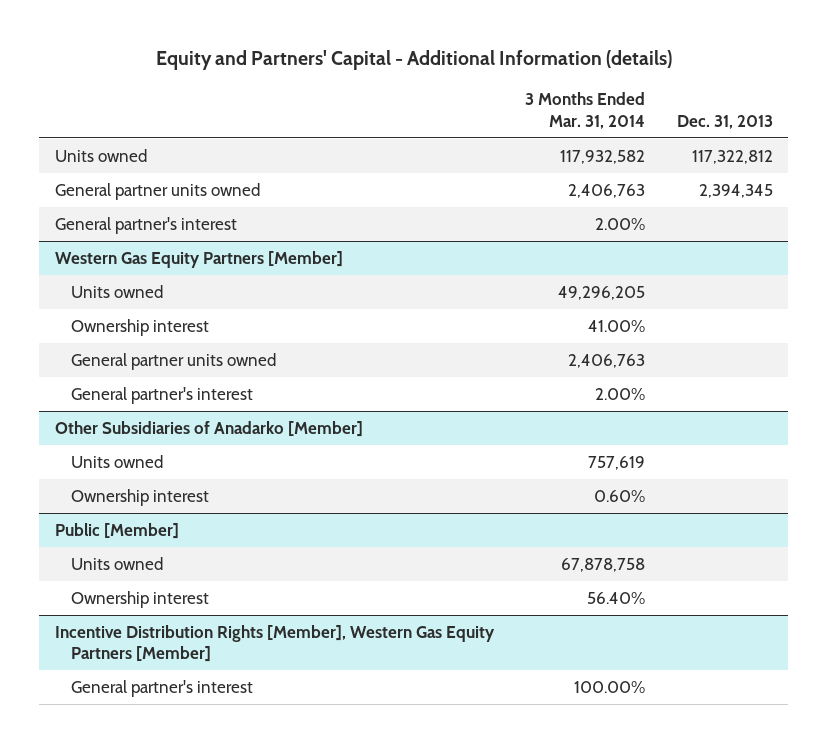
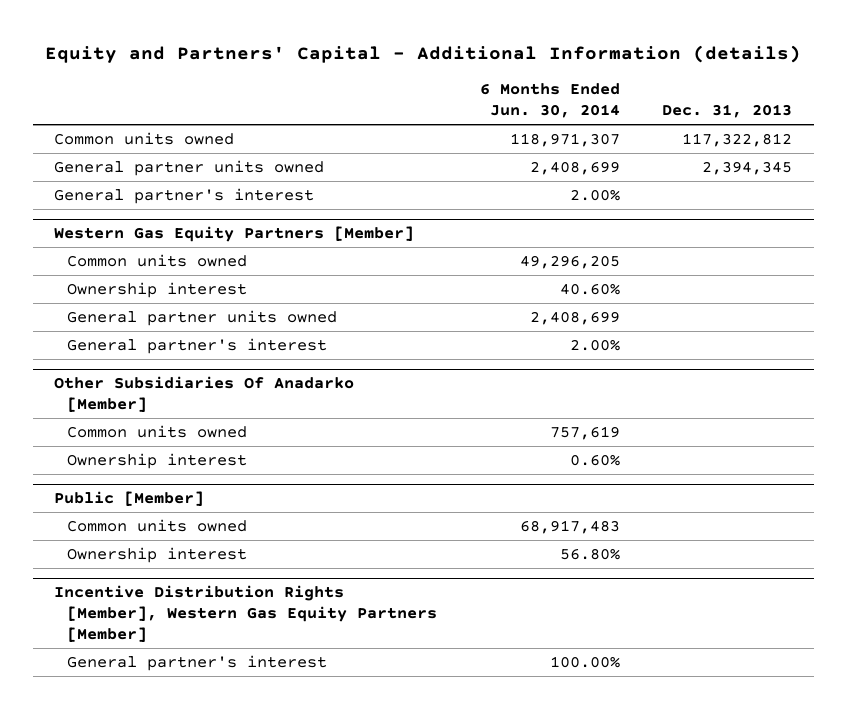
[525,92,646,129] 3 Months Ended Mar. 31, 2014 -> none
none -> [479,83,620,119] 6 Months Ended Jun. 30, 2014
[54,148,147,162] Units owned -> [53,131,234,145] Common units owned
[71,284,164,298] Units owned -> [67,253,248,267] Common units owned
[54,420,363,437] Other Subsidiaries of Anadarko [Member] -> [53,376,354,413] Other Subsidiaries Of Anadarko [Member]
[71,454,164,468] Units owned -> [67,424,248,438] Common units owned
[71,556,164,570] Units owned -> [67,518,248,532] Common units owned

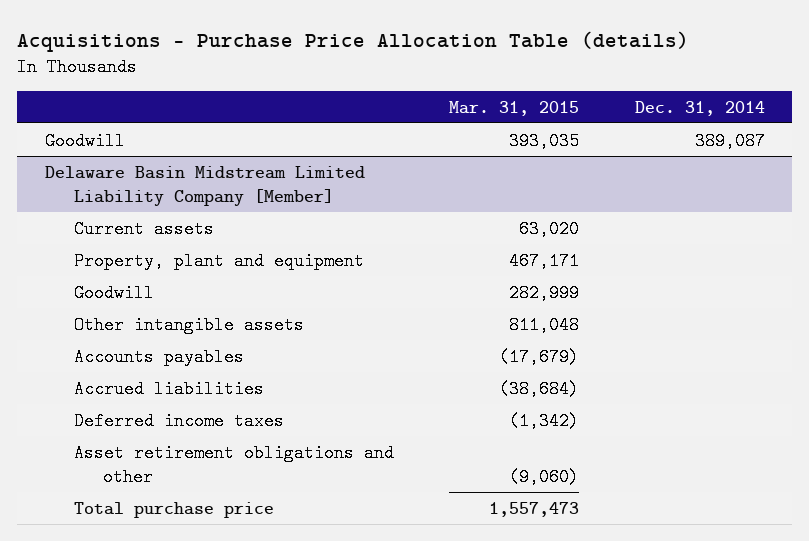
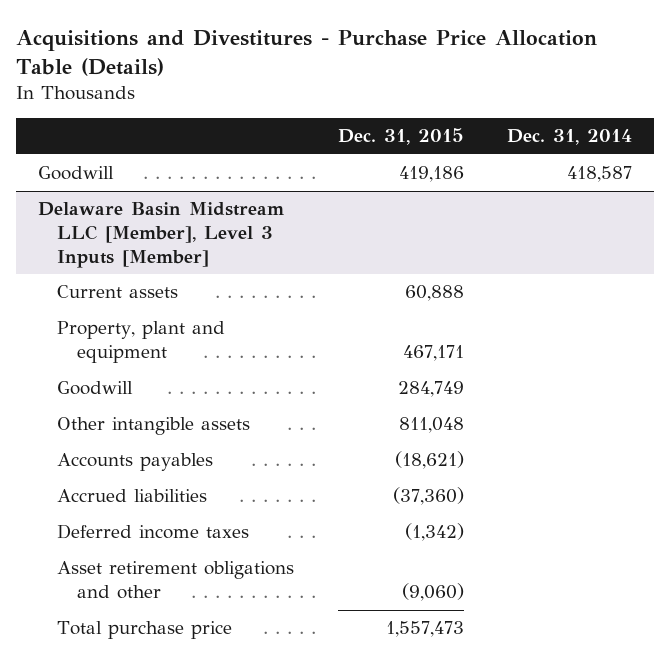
[17,30,690,52] Acquisitions - Purchase Price Allocation Table (details) -> [15,29,597,76] Acquisitions and Divestitures - Purchase Price Allocation Table (Details)
[449,100,580,116] Mar. 31, 2015 -> none
none -> [337,128,464,146] Dec. 31, 2015
[44,165,365,207] Delaware Basin Midstream Limited Liability Company [Member] -> none
[73,219,214,238] Current assets -> none
[73,251,364,270] Property, plant and equipment -> none
[73,283,154,302] Goodwill -> none
[73,315,304,334] Other intangible assets -> none
[73,347,244,366] Accounts payables -> none
[73,379,264,398] Accrued liabilities -> none
[73,411,284,430] Deferred income taxes -> none
[73,443,394,487] Asset retirement obligations and other -> none
[73,501,274,518] Total purchase price -> none
[694,131,765,150] 389,087 -> [567,166,633,183] 418,587
none -> [37,202,284,268] Delaware Basin Midstream LLC [Member], Level 3 Inputs [Member]
none -> [57,285,179,299] Current assets
none -> [57,321,226,364] Property, plant and equipment
none -> [57,381,134,396] Goodwill
none -> [57,417,251,436] Other intangible assets
none -> [57,453,214,472] Accounts payables
none -> [57,489,208,503] Accrued liabilities
none -> [57,524,250,540] Deferred income taxes
none -> [57,561,295,600] Asset retirement obligations and other
none -> [57,621,233,640] Total purchase price

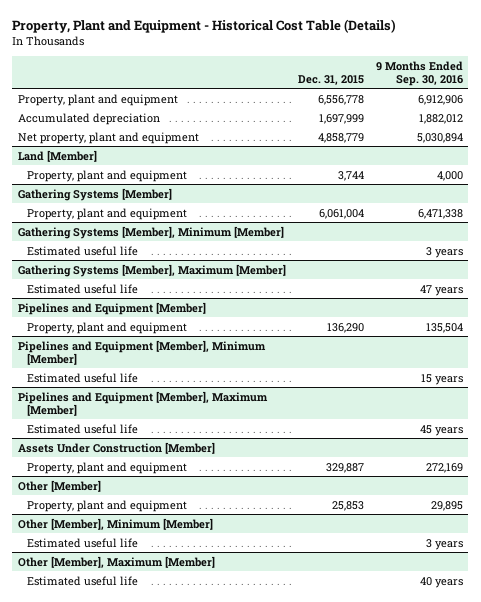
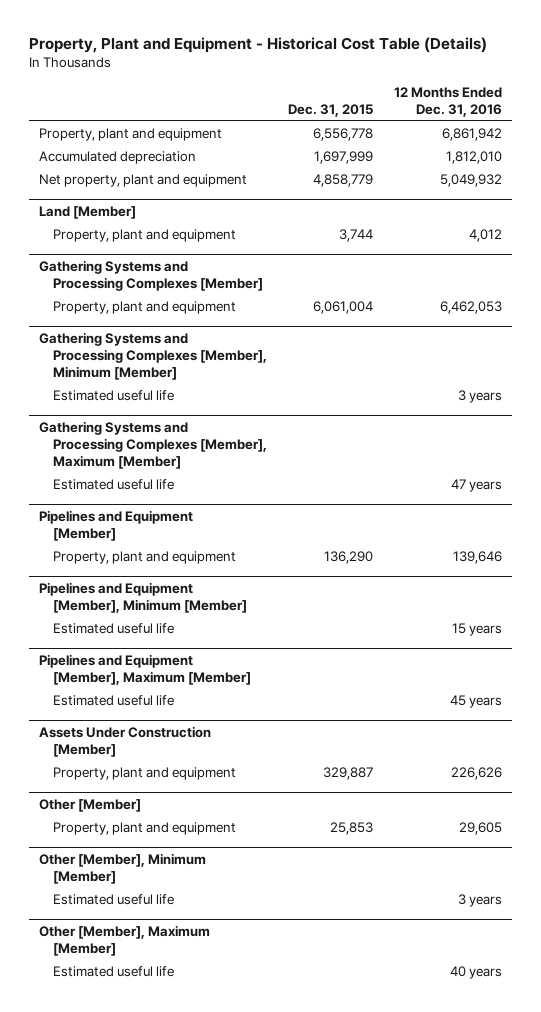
[375,60,463,86] 9 Months Ended Sep. 30, 2016 -> none
none -> [393,86,502,117] 12 Months Ended Dec. 31, 2016
[18,187,173,201] Gathering Systems [Member] -> [39,259,264,291] Gathering Systems and Processing Complexes [Member]
[18,225,285,239] Gathering Systems [Member], Minimum [Member] -> [39,331,268,380] Gathering Systems and Processing Complexes [Member], Minimum [Member]
[18,263,287,277] Gathering Systems [Member], Maximum [Member] -> [39,420,268,469] Gathering Systems and Processing Complexes [Member], Maximum [Member]

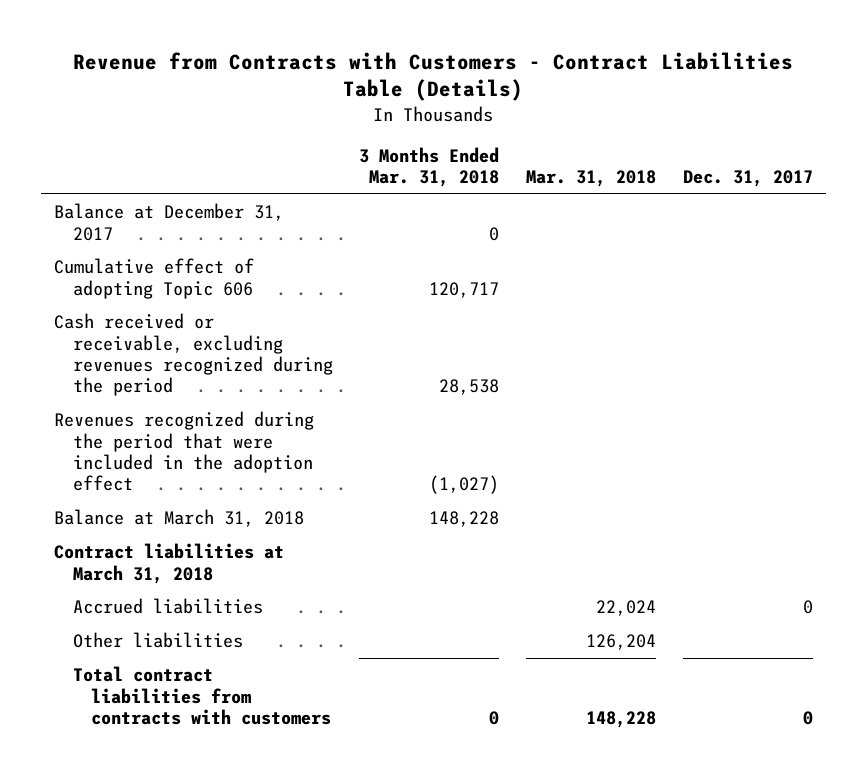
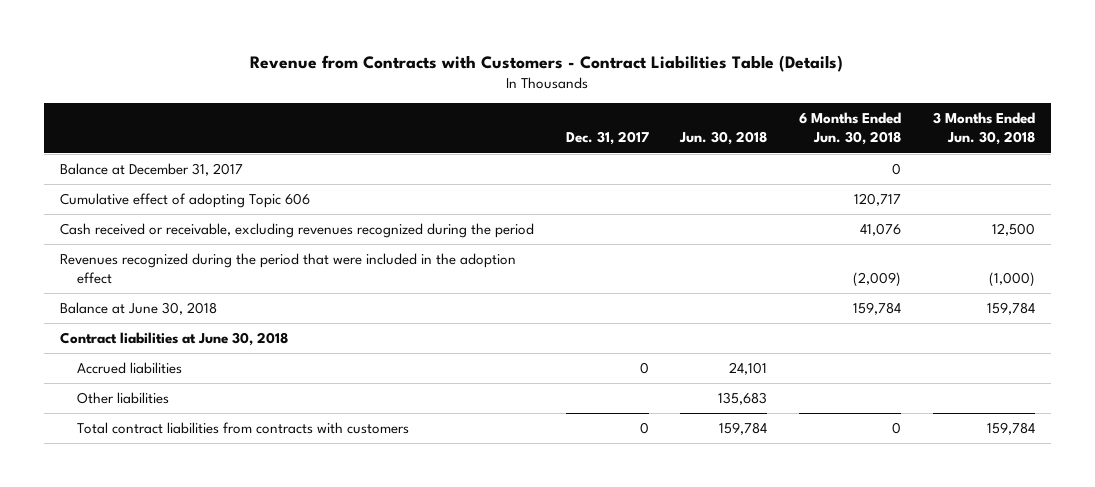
[359,146,500,188] 3 Months Ended Mar. 31, 2018 -> none
[526,170,657,188] Mar. 31, 2018 -> none
none -> [679,131,768,146] Jun. 30, 2018
none -> [799,112,902,146] 6 Months Ended Jun. 30, 2018
none -> [932,112,1035,146] 3 Months Ended Jun. 30, 2018
[54,509,305,528] Balance at March 31, 2018 -> [59,302,217,316] Balance at June 30, 2018
[54,543,285,584] Contract liabilities at March 31, 2018 -> [59,332,288,347] Contract liabilities at June 30, 2018

